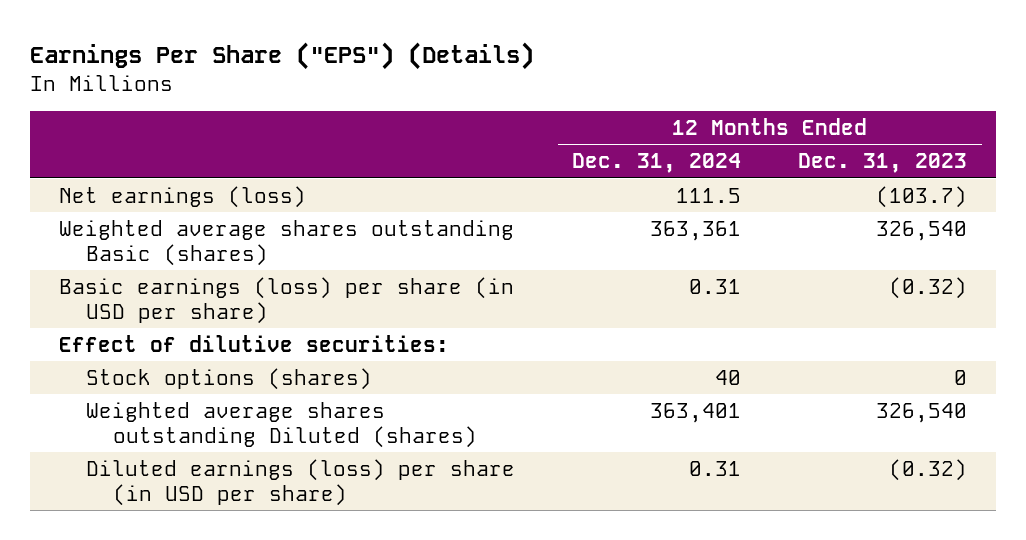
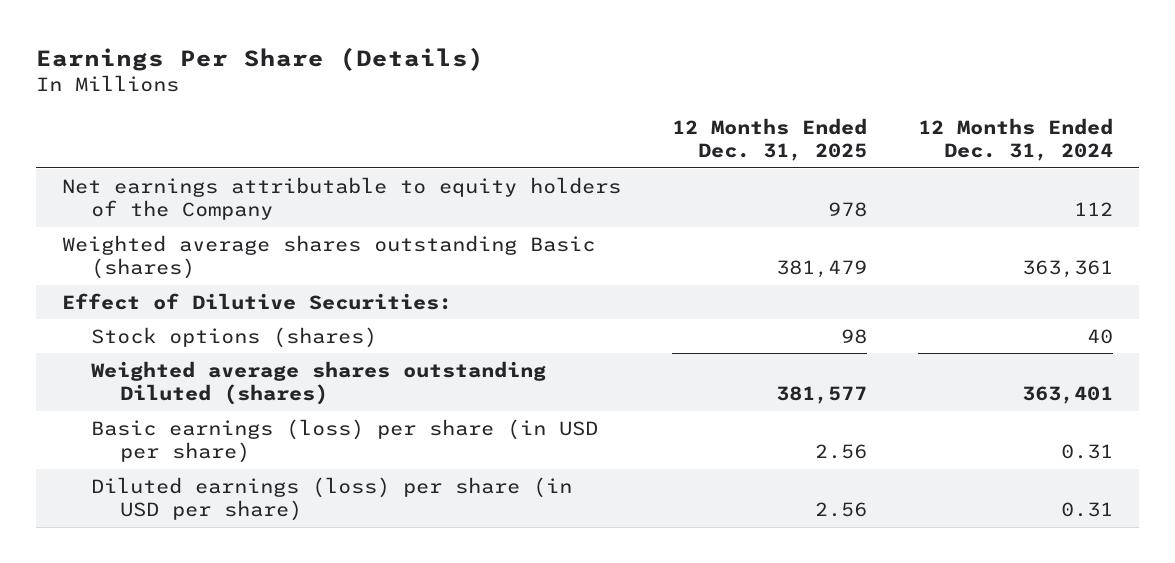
[30,41,535,70] Earnings Per Share ("EPS") (Details) -> [36,46,485,71] Earnings Per Share (Details)
[798,153,968,174] Dec. 31, 2023 -> none
none -> [671,118,867,162] 12 Months Ended Dec. 31, 2025
[58,185,306,208] Net earnings (loss) -> [61,176,621,221] Net earnings attributable to equity holders of the Company
[676,187,742,203] 111.5 -> [1073,202,1113,217] 112
[58,334,449,352] Effect of dilutive securities: -> [61,292,452,310] Effect of Dilutive Securities:
[58,276,514,324] Basic earnings (loss) per share (in USD per share) -> [91,418,599,464] Basic earnings (loss) per share (in USD per share)

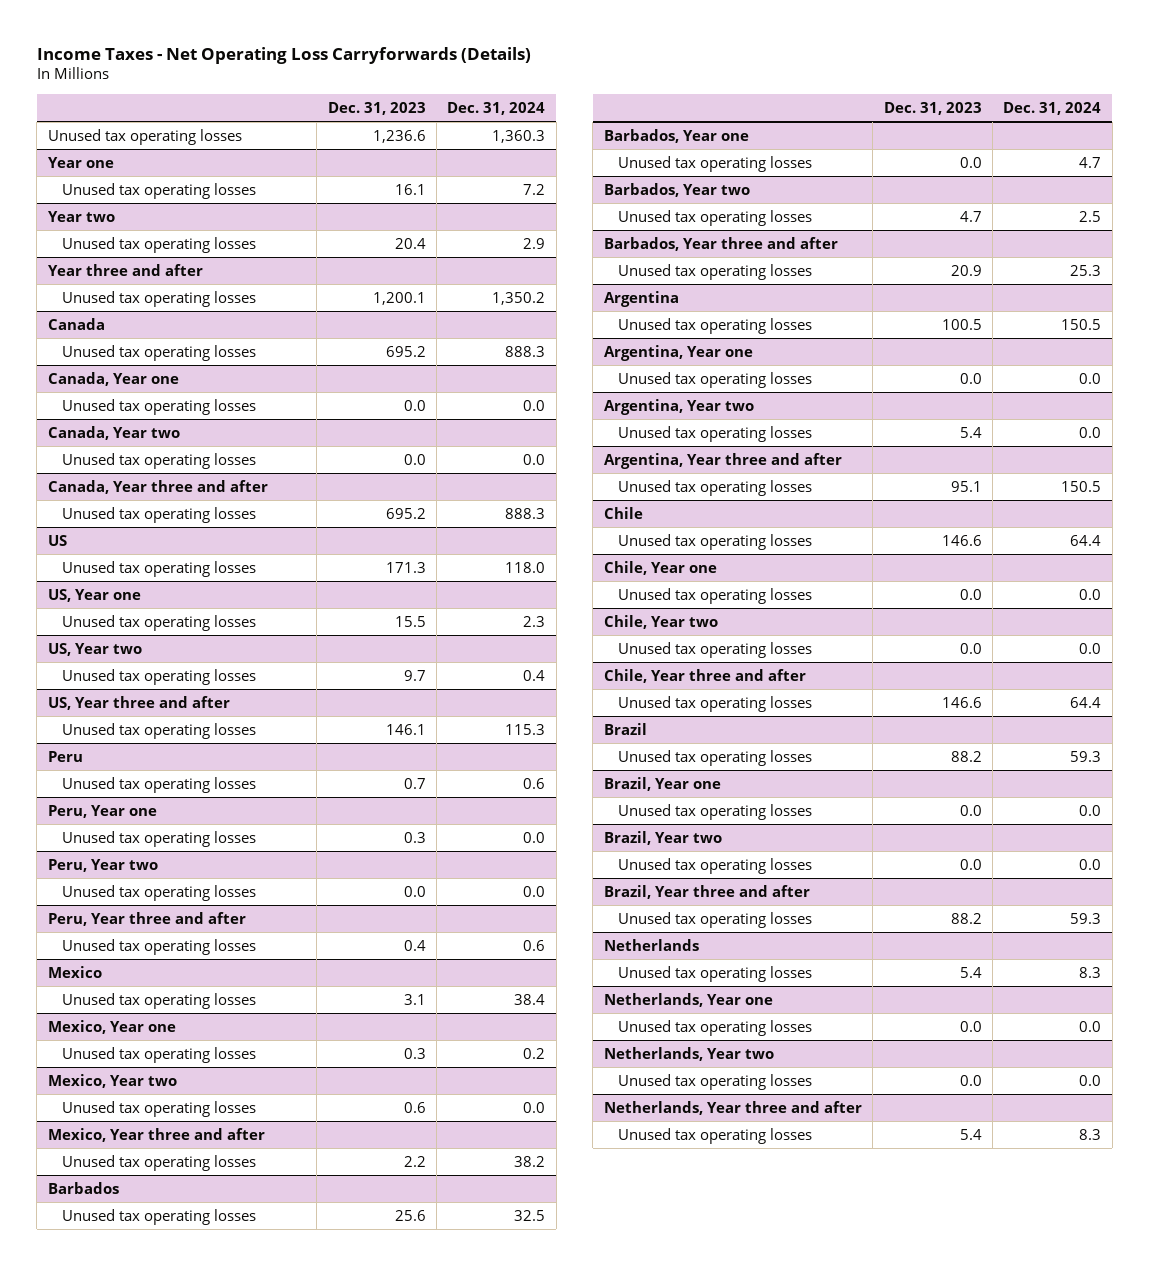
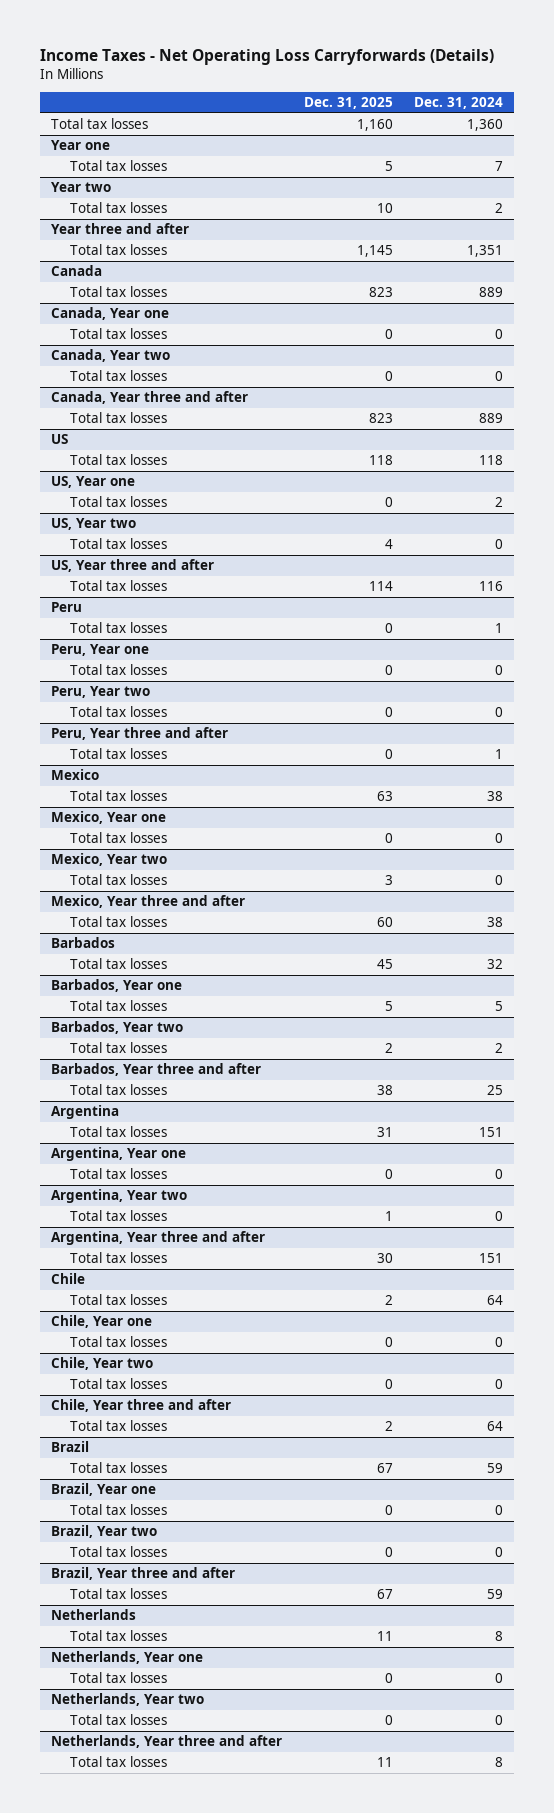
[327,101,426,115] Dec. 31, 2023 -> none
none -> [303,97,393,110] Dec. 31, 2025
[47,128,242,145] Unused tax operating losses -> [50,118,148,130] Total tax losses
[492,129,546,143] 1,360.3 -> [467,119,504,132] 1,360
[62,182,257,199] Unused tax operating losses -> [69,160,167,172] Total tax losses
[523,183,546,195] 7.2 -> [495,161,504,172] 7
[62,236,257,253] Unused tax operating losses -> [69,202,167,214] Total tax losses
[523,237,546,249] 2.9 -> [495,203,504,214] 2
[62,290,257,307] Unused tax operating losses -> [69,244,167,256] Total tax losses
[492,291,546,305] 1,350.2 -> [467,245,504,258] 1,351
[62,344,257,361] Unused tax operating losses -> [69,286,167,298] Total tax losses
[505,345,546,357] 888.3 -> [479,287,504,298] 889
[62,398,257,415] Unused tax operating losses -> [69,328,167,340] Total tax losses
[523,399,546,411] 0.0 -> [495,329,504,340] 0
[62,452,257,469] Unused tax operating losses -> [69,370,167,382] Total tax losses
[523,453,546,465] 0.0 -> [495,371,504,382] 0
[62,506,257,523] Unused tax operating losses -> [69,412,167,424] Total tax losses
[505,507,546,519] 888.3 -> [479,413,504,424] 889
[62,560,257,577] Unused tax operating losses -> [69,454,167,466] Total tax losses
[505,561,546,573] 118.0 -> [479,455,504,466] 118
[62,614,257,631] Unused tax operating losses -> [69,496,167,508] Total tax losses
[523,615,546,627] 2.3 -> [495,497,504,508] 2
[62,668,257,685] Unused tax operating losses -> [69,538,167,550] Total tax losses
[523,669,546,681] 0.4 -> [495,539,504,550] 0
[62,722,257,739] Unused tax operating losses -> [69,580,167,592] Total tax losses
[505,723,546,735] 115.3 -> [479,581,504,592] 116
[62,776,257,793] Unused tax operating losses -> [69,622,167,634] Total tax losses
[523,777,546,789] 0.6 -> [495,623,504,634] 1
[62,830,257,847] Unused tax operating losses -> [69,664,167,676] Total tax losses
[523,831,546,843] 0.0 -> [495,665,504,676] 0
[62,884,257,901] Unused tax operating losses -> [69,706,167,718] Total tax losses
[523,885,546,897] 0.0 -> [495,707,504,718] 0
[62,938,257,955] Unused tax operating losses -> [69,748,167,760] Total tax losses
[523,939,546,951] 0.6 -> [495,749,504,760] 1
[62,992,257,1009] Unused tax operating losses -> [69,790,167,802] Total tax losses
[514,993,546,1005] 38.4 -> [487,791,504,802] 38
[62,1046,257,1063] Unused tax operating losses -> [69,832,167,844] Total tax losses
[523,1047,546,1059] 0.2 -> [495,833,504,844] 0
[62,1100,257,1117] Unused tax operating losses -> [69,874,167,886] Total tax losses
[523,1101,546,1113] 0.0 -> [495,875,504,886] 0
[62,1154,257,1171] Unused tax operating losses -> [69,916,167,928] Total tax losses
[514,1155,546,1167] 38.2 -> [487,917,504,928] 38
[62,1208,257,1225] Unused tax operating losses -> [69,958,167,970] Total tax losses
[514,1209,546,1221] 32.5 -> [487,959,504,970] 32
[618,155,813,172] Unused tax operating losses -> [69,1000,167,1012] Total tax losses
[1079,156,1102,168] 4.7 -> [495,1001,504,1012] 5
[618,209,813,226] Unused tax operating losses -> [69,1042,167,1054] Total tax losses
[1079,210,1102,222] 2.5 -> [495,1043,504,1054] 2
[618,263,813,280] Unused tax operating losses -> [69,1084,167,1096] Total tax losses
[1070,264,1102,276] 25.3 -> [487,1085,504,1096] 25
[618,317,813,334] Unused tax operating losses -> [69,1126,167,1138] Total tax losses
[1061,318,1102,330] 150.5 -> [479,1127,504,1138] 151
[618,371,813,388] Unused tax operating losses -> [69,1168,167,1180] Total tax losses
[1079,372,1102,384] 0.0 -> [495,1169,504,1180] 0
[618,425,813,442] Unused tax operating losses -> [69,1210,167,1222] Total tax losses
[1079,426,1102,438] 0.0 -> [495,1211,504,1222] 0
[618,479,813,496] Unused tax operating losses -> [69,1252,167,1264] Total tax losses
[1061,480,1102,492] 150.5 -> [479,1253,504,1264] 151
[618,533,813,550] Unused tax operating losses -> [69,1294,167,1306] Total tax losses
[1070,534,1102,546] 64.4 -> [487,1295,504,1306] 64
[618,587,813,604] Unused tax operating losses -> [69,1336,167,1348] Total tax losses
[1079,588,1102,600] 0.0 -> [495,1337,504,1348] 0
[618,641,813,658] Unused tax operating losses -> [69,1378,167,1390] Total tax losses
[1079,642,1102,654] 0.0 -> [495,1379,504,1390] 0
[618,695,813,712] Unused tax operating losses -> [69,1420,167,1432] Total tax losses
[1070,696,1102,708] 64.4 -> [487,1421,504,1432] 64
[618,749,813,766] Unused tax operating losses -> [69,1462,167,1474] Total tax losses
[1070,750,1102,762] 59.3 -> [487,1463,504,1474] 59
[618,803,813,820] Unused tax operating losses -> [69,1504,167,1516] Total tax losses
[1079,804,1102,816] 0.0 -> [495,1505,504,1516] 0
[618,857,813,874] Unused tax operating losses -> [69,1546,167,1558] Total tax losses
[1079,858,1102,870] 0.0 -> [495,1547,504,1558] 0
[618,911,813,928] Unused tax operating losses -> [69,1588,167,1600] Total tax losses
[1070,912,1102,924] 59.3 -> [487,1589,504,1600] 59
[618,965,813,982] Unused tax operating losses -> [69,1630,167,1642] Total tax losses
[1079,966,1102,978] 8.3 -> [495,1631,504,1642] 8
[618,1019,813,1036] Unused tax operating losses -> [69,1672,167,1684] Total tax losses
[1079,1020,1102,1032] 0.0 -> [495,1673,504,1684] 0
[618,1073,813,1090] Unused tax operating losses -> [69,1714,167,1726] Total tax losses
[1079,1074,1102,1086] 0.0 -> [495,1715,504,1726] 0
[618,1127,813,1144] Unused tax operating losses -> [69,1756,167,1768] Total tax losses
[1079,1128,1102,1140] 8.3 -> [495,1757,504,1768] 8

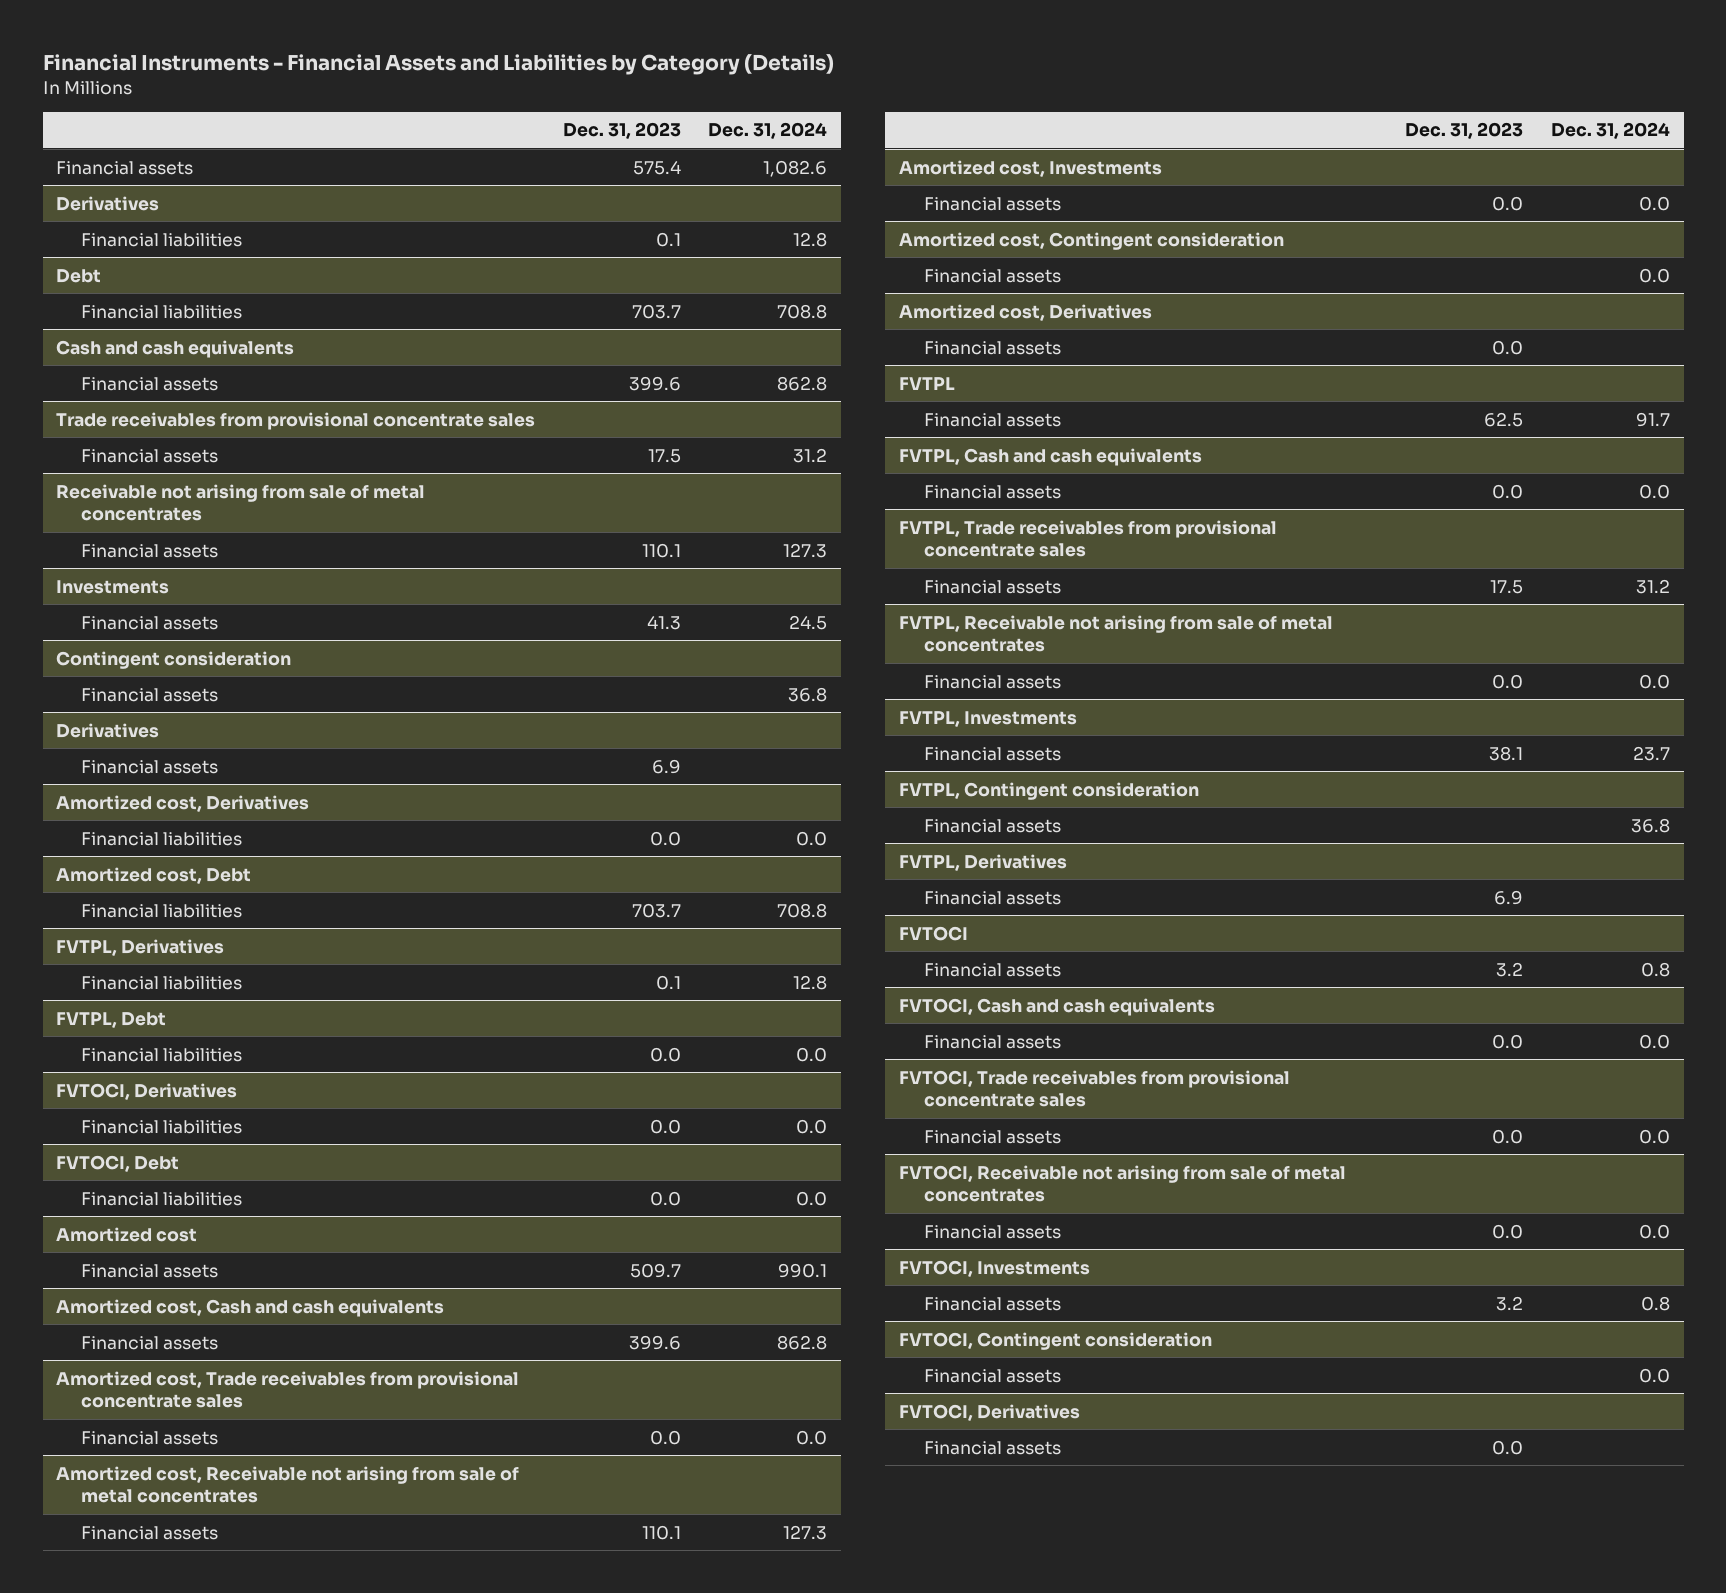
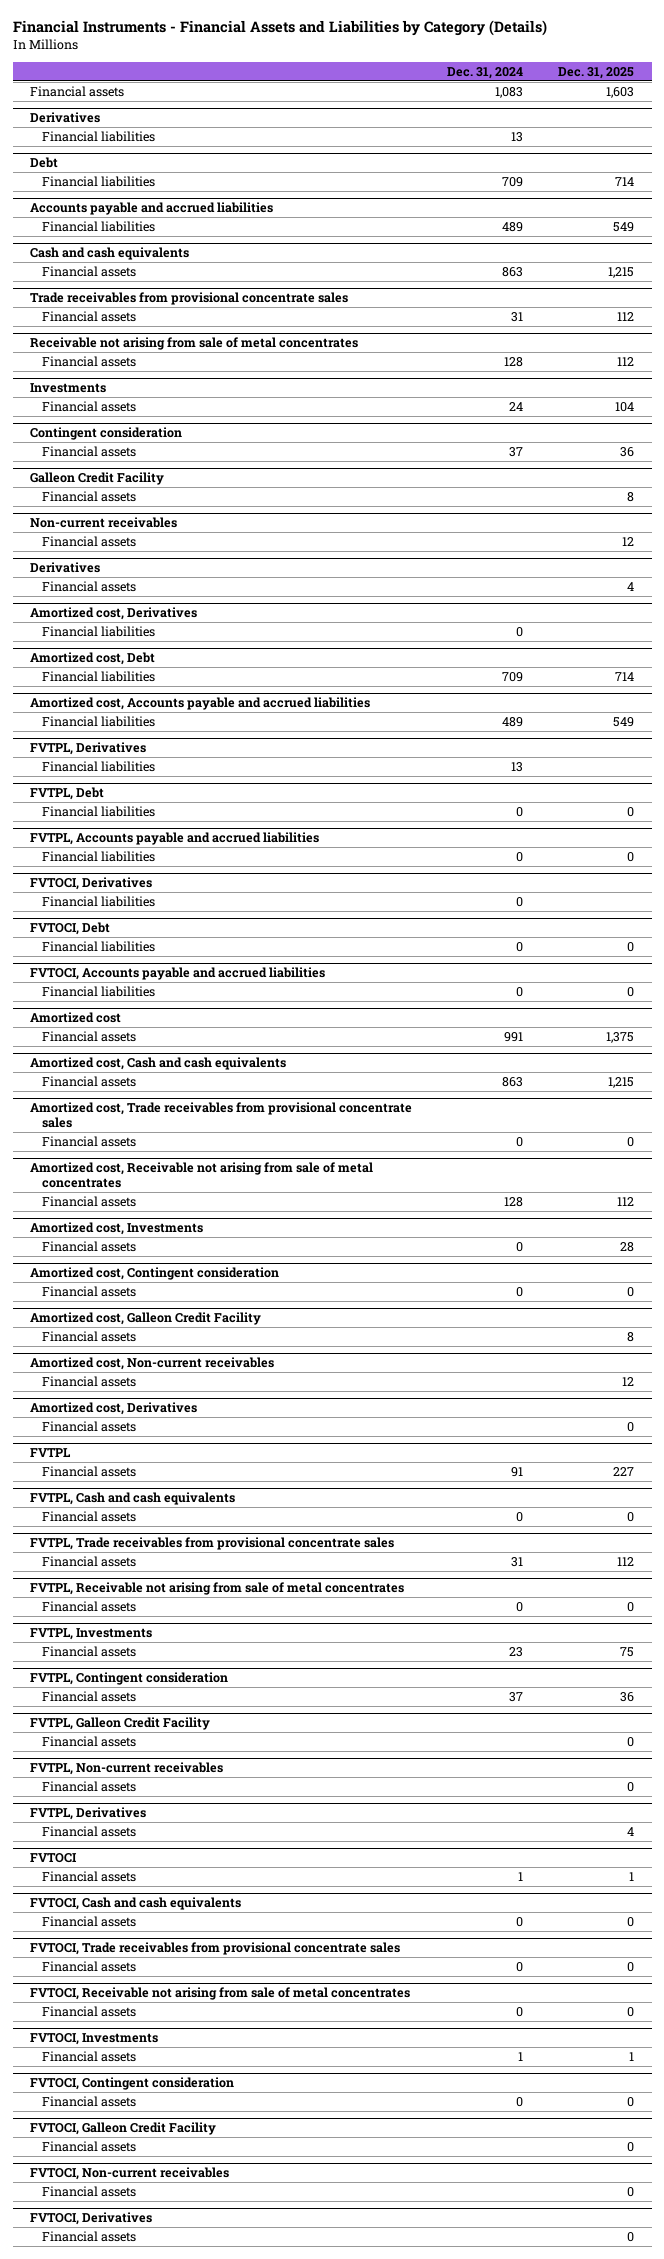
[562,122,681,140] Dec. 31, 2023 -> none
none -> [558,66,635,79] Dec. 31, 2025
[763,159,828,177] 1,082.6 -> [495,86,524,98] 1,083
[793,231,828,247] 12.8 -> [511,131,524,142] 13
[777,303,828,319] 708.8 -> [502,176,524,187] 709
none -> [30,202,274,216] Accounts payable and accrued liabilities
none -> [42,220,156,232] Financial liabilities
[777,375,828,391] 862.8 -> [502,266,524,277] 863
[793,447,828,463] 31.2 -> [511,311,524,322] 31
[783,542,828,558] 127.3 -> [504,356,524,367] 128
[789,614,828,630] 24.5 -> [509,401,524,411] 24
[788,686,828,702] 36.8 -> [509,446,524,457] 37
none -> [30,472,165,486] Galleon Credit Facility
none -> [42,490,137,502] Financial assets
none -> [30,517,178,529] Non-current receivables
none -> [42,535,137,547] Financial assets
[796,830,828,846] 0.0 -> [516,626,524,637] 0
[777,902,828,918] 708.8 -> [502,671,524,682] 709
none -> [30,697,371,711] Amortized cost, Accounts payable and accrued liabilities
none -> [42,715,156,727] Financial liabilities
[793,974,828,990] 12.8 -> [511,761,524,772] 13
[796,1046,828,1062] 0.0 -> [516,806,524,817] 0
none -> [30,832,320,846] FVTPL, Accounts payable and accrued liabilities
none -> [42,850,156,862] Financial liabilities
[796,1118,828,1134] 0.0 -> [516,896,524,907] 0
[796,1190,828,1206] 0.0 -> [516,941,524,952] 0
none -> [30,967,326,981] FVTOCI, Accounts payable and accrued liabilities
none -> [42,985,156,997] Financial liabilities
[778,1262,828,1278] 990.1 -> [504,1031,524,1042] 991
[777,1334,828,1350] 862.8 -> [502,1076,524,1087] 863
[796,1429,828,1445] 0.0 -> [516,1136,524,1147] 0
[783,1524,828,1540] 127.3 -> [504,1196,524,1207] 128
[1638,195,1670,211] 0.0 -> [516,1241,524,1252] 0
[1638,267,1670,283] 0.0 -> [516,1286,524,1297] 0
none -> [30,1312,262,1326] Amortized cost, Galleon Credit Facility
none -> [42,1330,137,1342] Financial assets
none -> [30,1357,275,1371] Amortized cost, Non-current receivables
none -> [42,1375,137,1387] Financial assets
[1635,411,1670,427] 91.7 -> [511,1466,524,1477] 91
[1638,483,1670,499] 0.0 -> [516,1511,524,1522] 0
[1635,578,1670,594] 31.2 -> [511,1556,524,1567] 31
[1638,673,1670,689] 0.0 -> [516,1601,524,1612] 0
[1632,745,1670,761] 23.7 -> [509,1646,524,1657] 23
[1630,817,1670,833] 36.8 -> [509,1691,524,1702] 37
none -> [30,1717,211,1731] FVTPL, Galleon Credit Facility
none -> [42,1735,137,1747] Financial assets
none -> [30,1762,224,1776] FVTPL, Non-current receivables
none -> [42,1780,137,1792] Financial assets
[1640,961,1670,977] 0.8 -> [518,1871,524,1881] 1
[1638,1033,1670,1049] 0.0 -> [516,1916,524,1927] 0
[1638,1128,1670,1144] 0.0 -> [516,1961,524,1972] 0
[1638,1223,1670,1239] 0.0 -> [516,2006,524,2017] 0
[1640,1295,1670,1311] 0.8 -> [518,2051,524,2061] 1
[1638,1367,1670,1383] 0.0 -> [516,2096,524,2107] 0
none -> [30,2122,217,2136] FVTOCI, Galleon Credit Facility
none -> [42,2140,137,2152] Financial assets
none -> [30,2167,230,2181] FVTOCI, Non-current receivables
none -> [42,2185,137,2197] Financial assets

